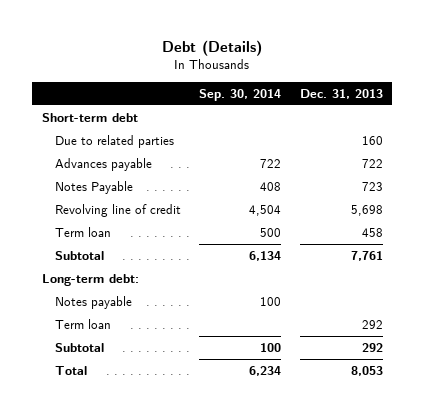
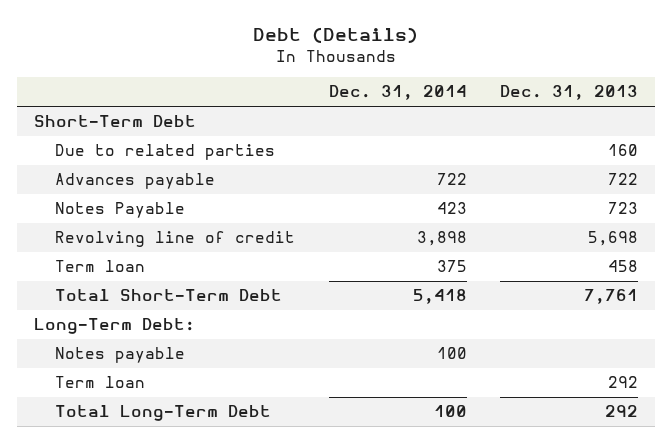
[199,88,282,101] Sep. 30, 2014 -> none
none -> [328,85,467,101] Dec. 31, 2014
[41,112,138,122] Short-term debt -> [34,115,197,128] Short-Term Debt
[55,250,105,260] Subtotal -> [55,289,283,302] Total Short-Term Debt
[41,273,139,286] Long-term debt: -> [34,318,196,335] Long-Term Debt:
[55,365,88,375] Total -> none
[55,342,105,352] Subtotal -> [55,405,272,422] Total Long-Term Debt

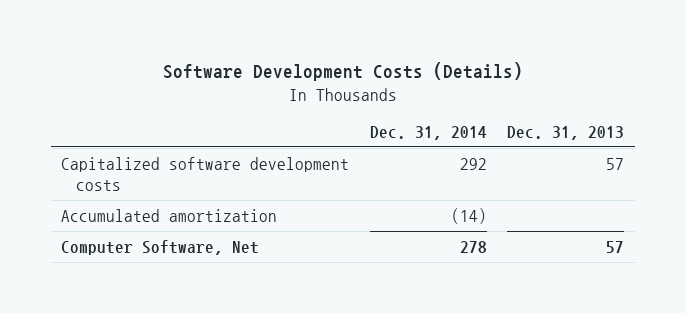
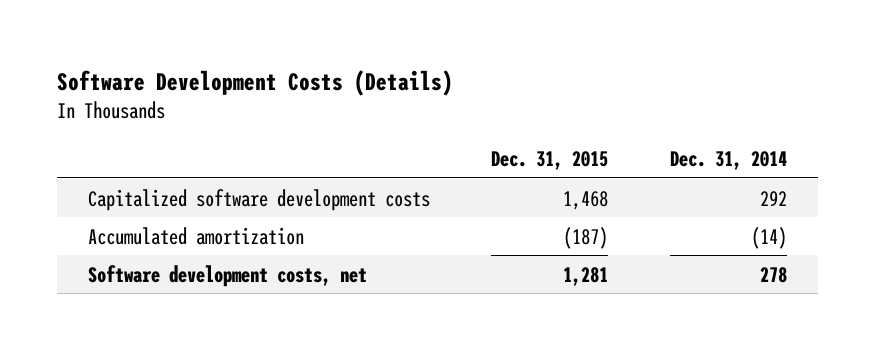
[507,126,625,141] Dec. 31, 2013 -> none
none -> [491,150,609,170] Dec. 31, 2015
[61,239,260,255] Computer Software, Net -> [87,264,367,287] Software development costs, net

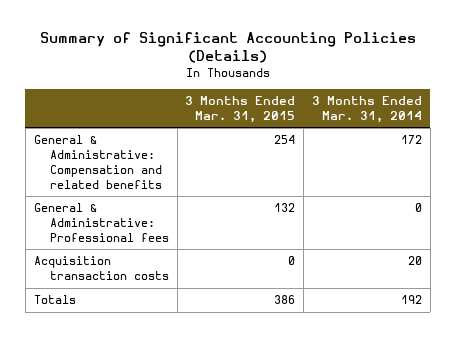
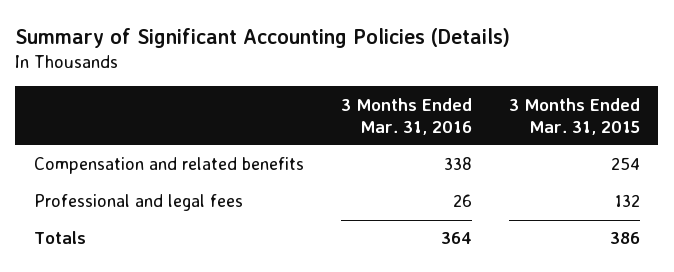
[312,95,423,123] 3 Months Ended Mar. 31, 2014 -> none
none -> [340,97,472,135] 3 Months Ended Mar. 31, 2016
[33,256,169,281] Acquisition transaction costs -> none
[33,135,162,189] General & Administrative: Compensation and related benefits -> [33,157,304,175] Compensation and related benefits
[33,203,169,243] General & Administrative: Professional fees -> [33,194,243,212] Professional and legal fees

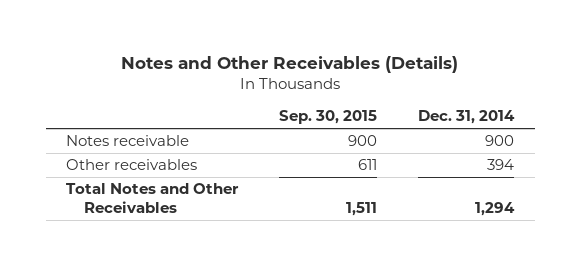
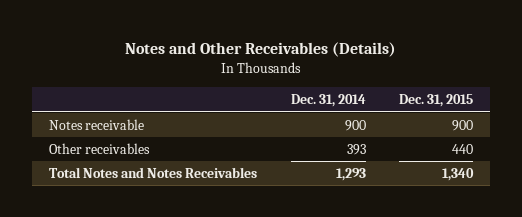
[279,110,378,125] Sep. 30, 2015 -> none
none -> [399,94,474,108] Dec. 31, 2015
[487,159,515,171] 394 -> [346,143,366,155] 393
[66,183,240,214] Total Notes and Other Receivables -> [49,166,258,178] Total Notes and Notes Receivables
[475,202,516,217] 1,294 -> [335,167,366,181] 1,293

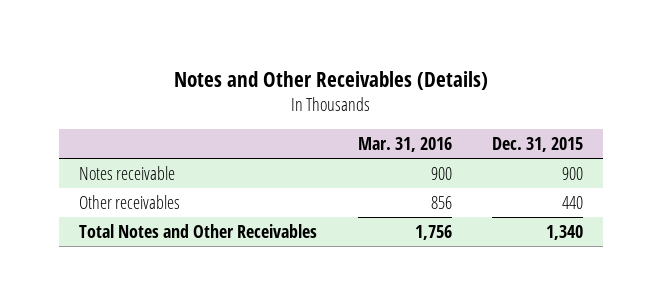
[290,94,366,108] Dec. 31, 2014 -> none
none -> [357,137,452,153] Mar. 31, 2016
[49,166,258,178] Total Notes and Notes Receivables -> [79,224,318,239] Total Notes and Other Receivables

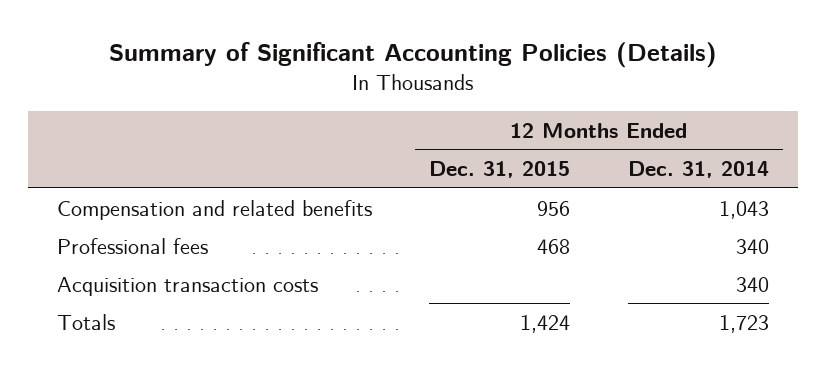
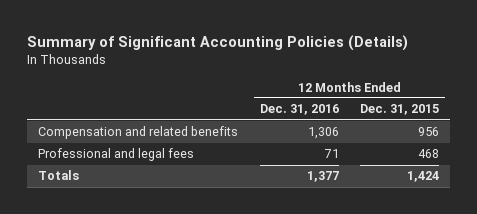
[628,161,770,179] Dec. 31, 2014 -> none
none -> [259,104,339,116] Dec. 31, 2016
[56,276,318,296] Acquisition transaction costs -> none
[56,237,208,254] Professional fees -> [37,148,194,162] Professional and legal fees

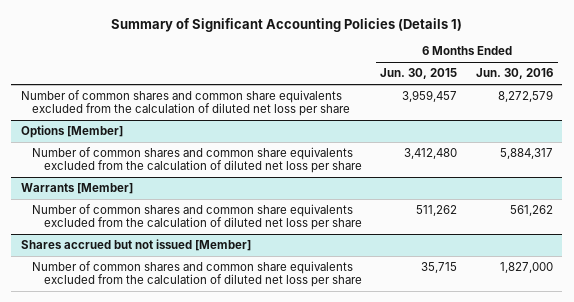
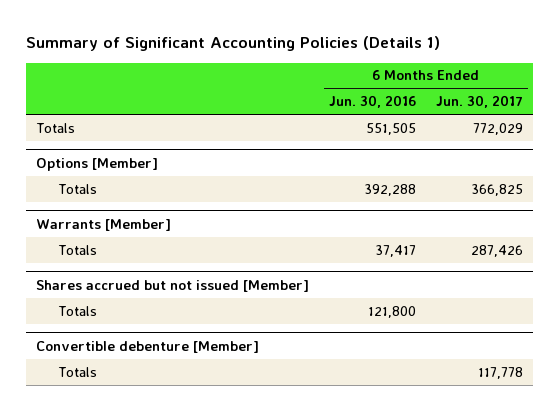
[380,68,458,80] Jun. 30, 2015 -> none
none -> [436,95,524,109] Jun. 30, 2017
[20,90,351,117] Number of common shares and common share equivalents excluded from the calculation of diluted net loss per share -> none
none -> [36,122,76,133] Totals
[32,147,362,174] Number of common shares and common share equivalents excluded from the calculation of diluted net loss per share -> none
none -> [57,183,97,194] Totals
[32,204,362,231] Number of common shares and common share equivalents excluded from the calculation of diluted net loss per share -> none
none -> [57,244,97,255] Totals
[32,261,362,288] Number of common shares and common share equivalents excluded from the calculation of diluted net loss per share -> none
none -> [57,305,97,316] Totals
none -> [36,340,260,353] Convertible debenture [Member]
none -> [57,366,97,377] Totals

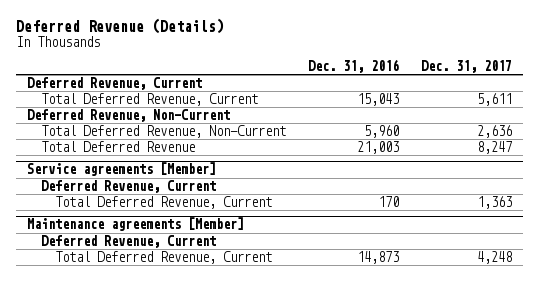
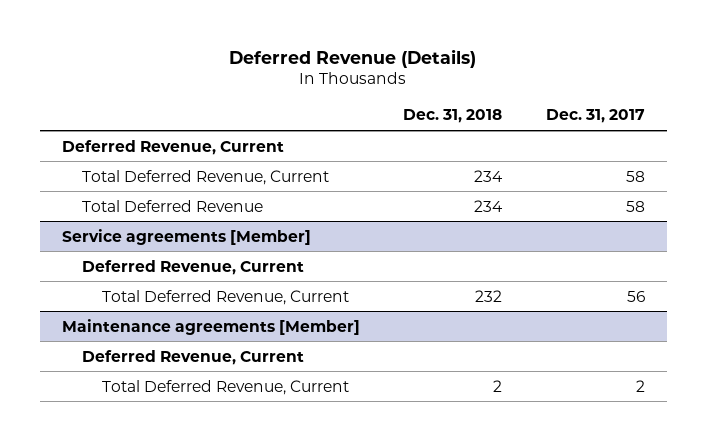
[307,58,399,73] Dec. 31, 2016 -> none
none -> [403,109,503,124] Dec. 31, 2018
[26,109,230,123] Deferred Revenue, Non-Current -> none
[40,125,286,139] Total Deferred Revenue, Non-Current -> none
[476,93,512,107] 5,611 -> [626,170,646,182] 58
[476,141,512,155] 8,247 -> [626,200,646,212] 58
[476,196,512,210] 1,363 -> [627,290,646,302] 56
[476,251,512,265] 4,248 -> [636,379,646,392] 2

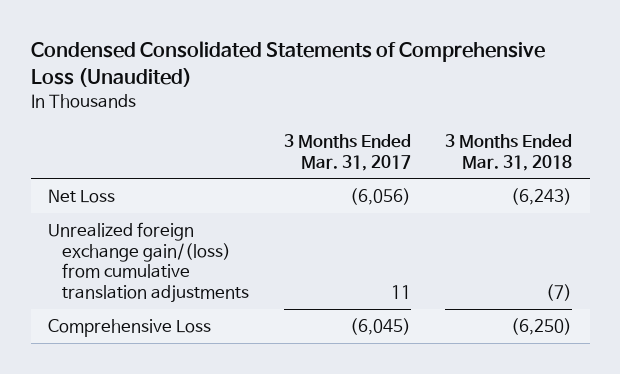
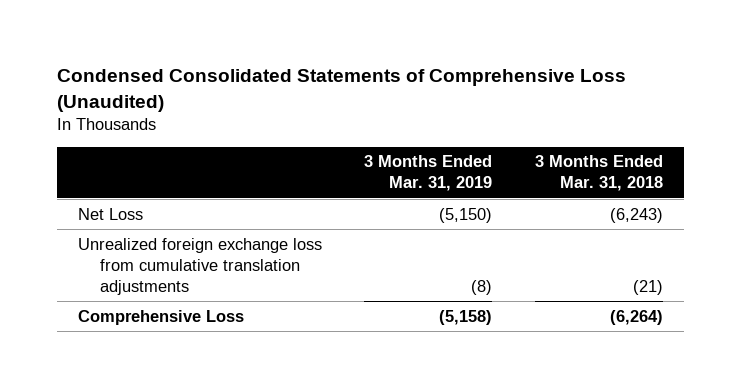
[283,133,411,171] 3 Months Ended Mar. 31, 2017 -> none
none -> [364,155,493,192] 3 Months Ended Mar. 31, 2019
[48,221,249,304] Unrealized foreign exchange gain/(loss) from cumulative translation adjustments -> [77,237,322,296] Unrealized foreign exchange loss from cumulative translation adjustments
[546,284,573,302] (7) -> [632,280,663,296] (21)
[511,317,573,335] (6,250) -> [609,309,663,325] (6,264)

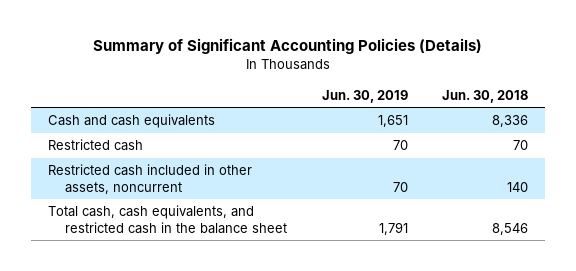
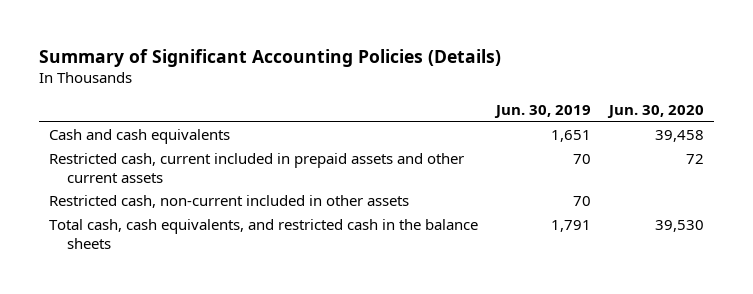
[441,89,528,103] Jun. 30, 2018 -> none
none -> [607,105,705,119] Jun. 30, 2020
[47,139,143,152] Restricted cash -> none
none -> [48,153,464,183] Restricted cash, current included in prepaid assets and other current assets
[47,164,252,194] Restricted cash included in other assets, noncurrent -> [48,195,409,209] Restricted cash, non-current included in other assets
[47,205,288,234] Total cash, cash equivalents, and restricted cash in the balance sheet -> [48,219,478,249] Total cash, cash equivalents, and restricted cash in the balance sheets

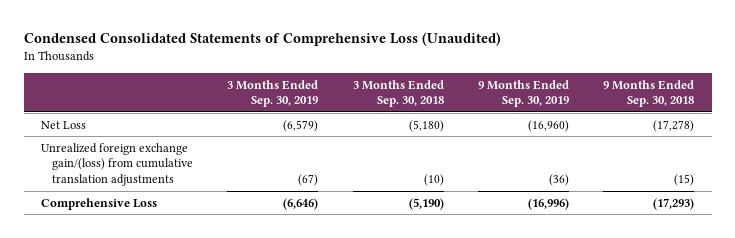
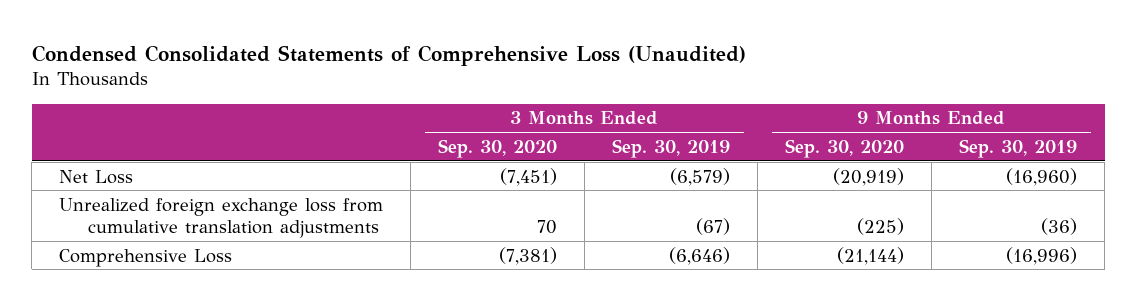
[352,79,444,108] 3 Months Ended Sep. 30, 2018 -> none
[603,79,695,108] 9 Months Ended Sep. 30, 2018 -> none
none -> [438,138,558,158] Sep. 30, 2020
none -> [785,138,905,158] Sep. 30, 2020
[41,142,193,187] Unrealized foreign exchange gain/(loss) from cumulative translation adjustments -> [59,197,384,239] Unrealized foreign exchange loss from cumulative translation adjustments

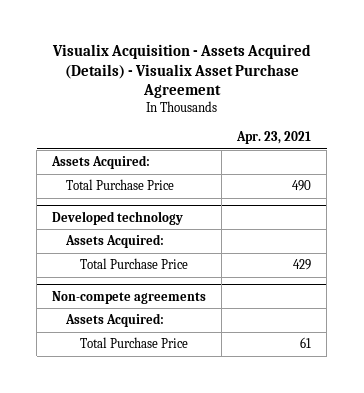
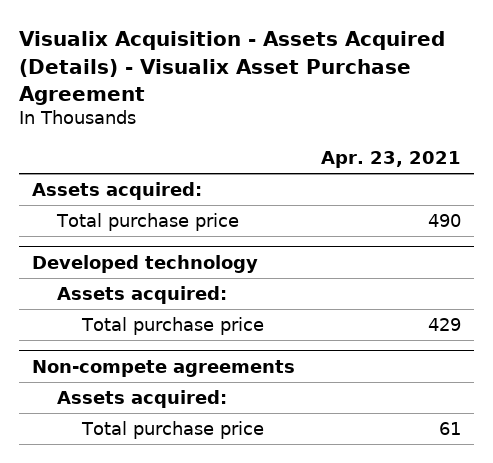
[51,155,151,170] Assets Acquired: -> [32,181,203,200] Assets acquired:
[66,179,175,191] Total Purchase Price -> [56,212,240,231] Total purchase price
[65,234,165,249] Assets Acquired: -> [57,285,228,304] Assets acquired:
[79,258,188,270] Total Purchase Price -> [81,316,265,335] Total purchase price
[65,313,165,328] Assets Acquired: -> [57,389,228,408] Assets acquired:
[79,337,188,349] Total Purchase Price -> [81,420,265,439] Total purchase price

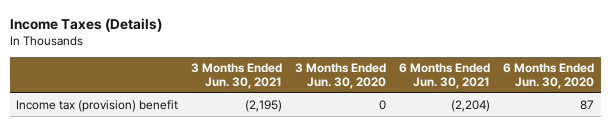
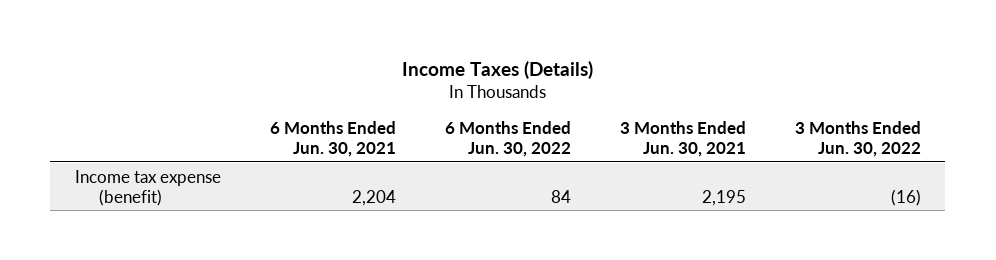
[295,63,387,90] 3 Months Ended Jun. 30, 2020 -> none
[503,63,595,90] 6 Months Ended Jun. 30, 2020 -> none
none -> [444,121,571,158] 6 Months Ended Jun. 30, 2022
none -> [794,121,921,158] 3 Months Ended Jun. 30, 2022
[16,100,179,113] Income tax (provision) benefit -> [74,169,221,206] Income tax expense (benefit)
[245,100,283,113] (2,195) -> [701,189,746,206] 2,195
[451,100,491,113] (2,204) -> [351,189,396,206] 2,204

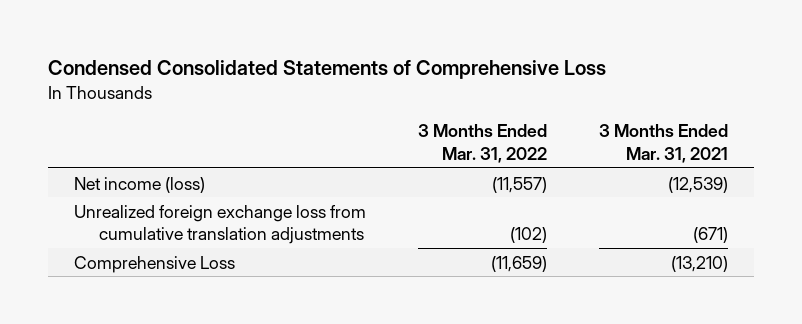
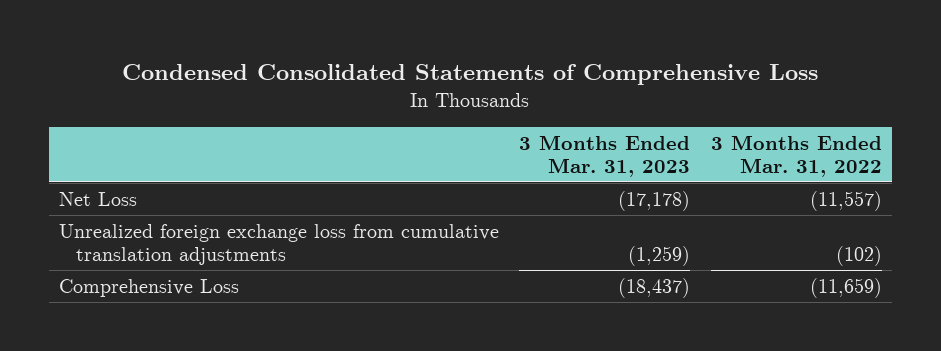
[598,124,728,163] 3 Months Ended Mar. 31, 2021 -> none
none -> [519,134,691,177] 3 Months Ended Mar. 31, 2023
[74,176,206,193] Net income (loss) -> [59,191,138,206] Net Loss

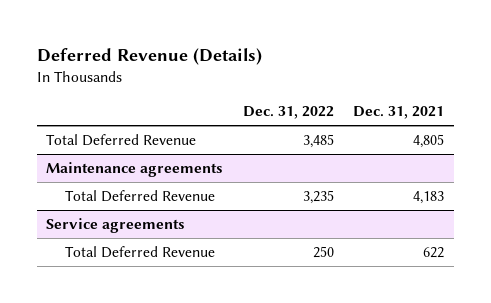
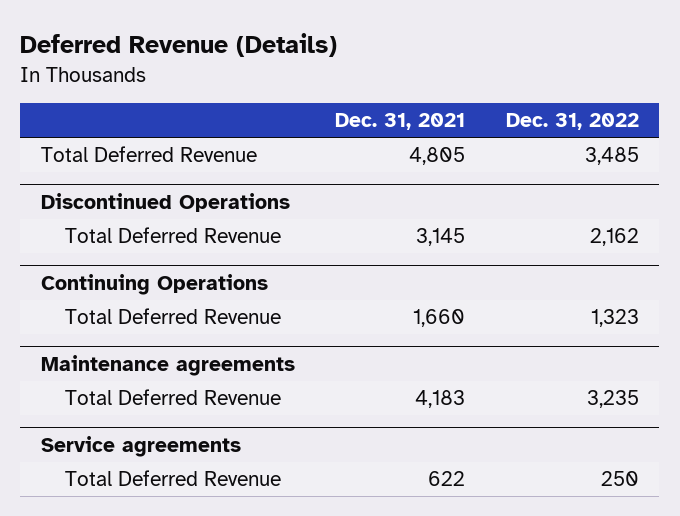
none -> [40,193,290,213] Discontinued Operations
none -> [65,227,282,244] Total Deferred Revenue
none -> [40,274,268,296] Continuing Operations
none -> [65,308,282,325] Total Deferred Revenue

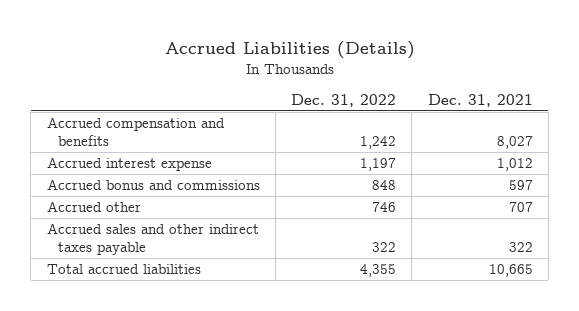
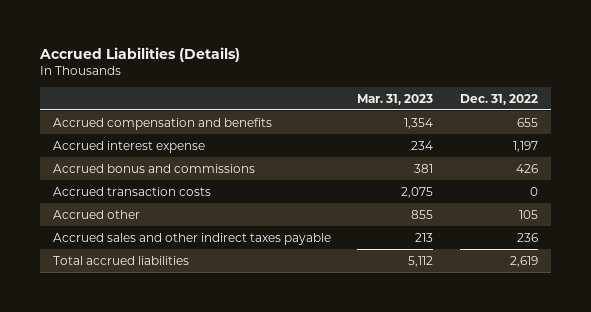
[427,93,533,107] Dec. 31, 2021 -> none
none -> [357,93,434,105] Mar. 31, 2023
[360,135,397,149] 1,242 -> [516,117,538,127] 655
[372,180,397,191] 848 -> [515,163,538,173] 426
none -> [52,186,211,196] Accrued transaction costs
[372,202,397,213] 746 -> [518,209,538,219] 105
[372,241,397,252] 322 -> [516,232,538,242] 236
[360,264,397,278] 4,355 -> [509,255,538,267] 2,619

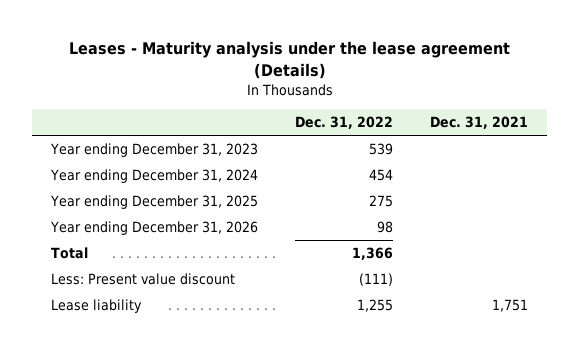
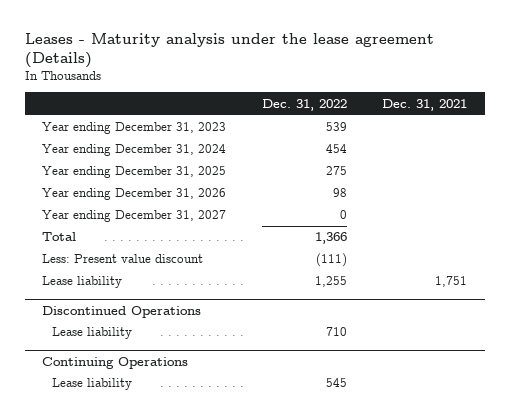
none -> [42,210,227,223] Year ending December 31, 2027
none -> [42,305,202,318] Discontinued Operations
none -> [52,327,133,340] Lease liability
none -> [42,356,189,369] Continuing Operations
none -> [52,378,133,391] Lease liability

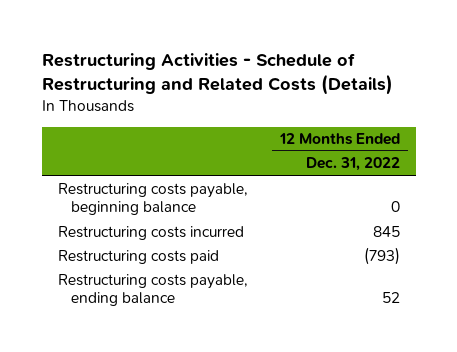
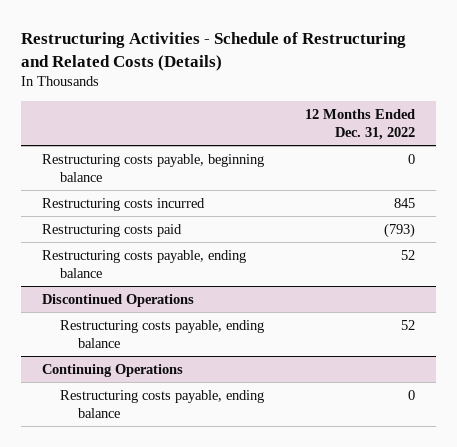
none -> [41,293,194,307] Discontinued Operations
none -> [59,319,264,349] Restructuring costs payable, ending balance
none -> [41,363,183,377] Continuing Operations
none -> [59,389,264,419] Restructuring costs payable, ending balance

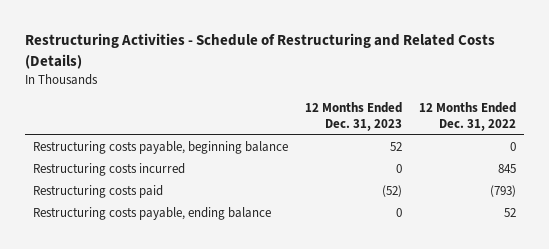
none -> [305,101,403,132] 12 Months Ended Dec. 31, 2023
[41,293,194,307] Discontinued Operations -> none
[59,319,264,349] Restructuring costs payable, ending balance -> none
[41,363,183,377] Continuing Operations -> none
[59,389,264,419] Restructuring costs payable, ending balance -> none

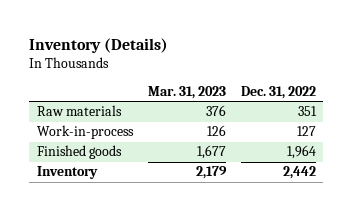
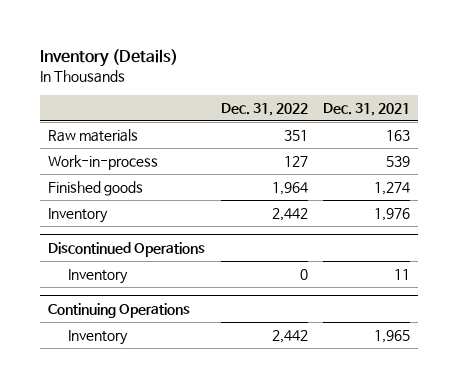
[147,85,226,99] Mar. 31, 2023 -> none
none -> [323,103,411,117] Dec. 31, 2021
none -> [47,241,205,257] Discontinued Operations
none -> [67,269,128,285] Inventory
none -> [47,302,190,318] Continuing Operations
none -> [67,330,128,346] Inventory

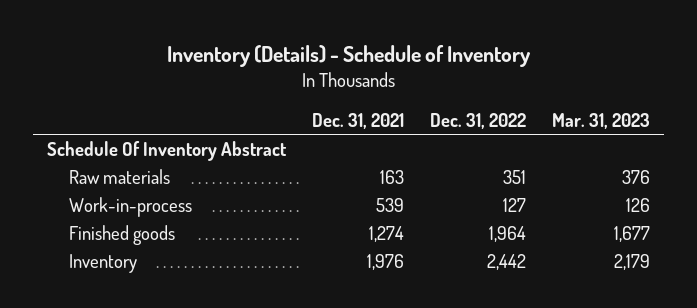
[40,48,179,67] Inventory (Details) -> [166,45,531,68] Inventory (Details) - Schedule of Inventory
none -> [552,113,651,130] Mar. 31, 2023
none -> [46,141,287,162] Schedule Of Inventory Abstract
[47,241,205,257] Discontinued Operations -> none
[67,269,128,285] Inventory -> none
[47,302,190,318] Continuing Operations -> none
[67,330,128,346] Inventory -> none

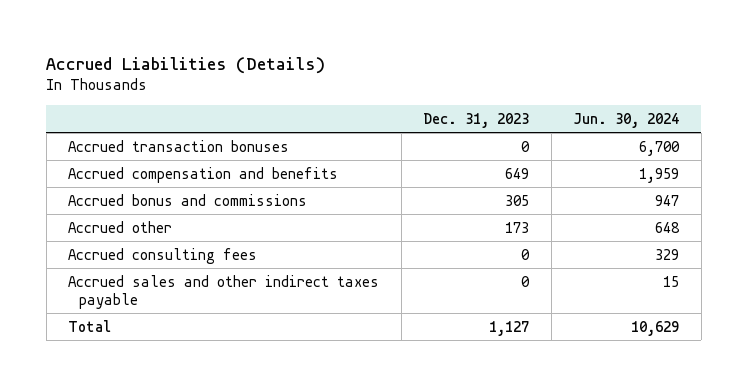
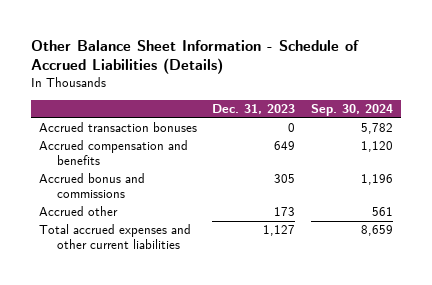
[46,56,326,74] Accrued Liabilities (Details) -> [31,39,360,75] Other Balance Sheet Information - Schedule of Accrued Liabilities (Details)
[573,112,680,128] Jun. 30, 2024 -> none
none -> [310,103,393,116] Sep. 30, 2024
[68,247,258,264] Accrued consulting fees -> none
[68,274,380,309] Accrued sales and other indirect taxes payable -> none
[68,319,112,332] Total -> [38,224,191,250] Total accrued expenses and other current liabilities

